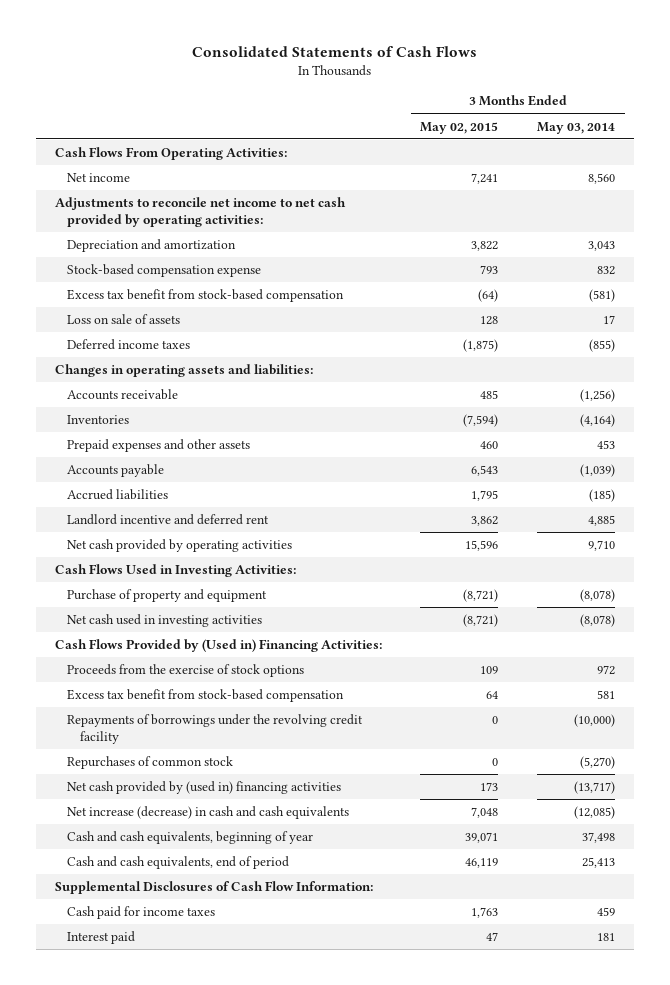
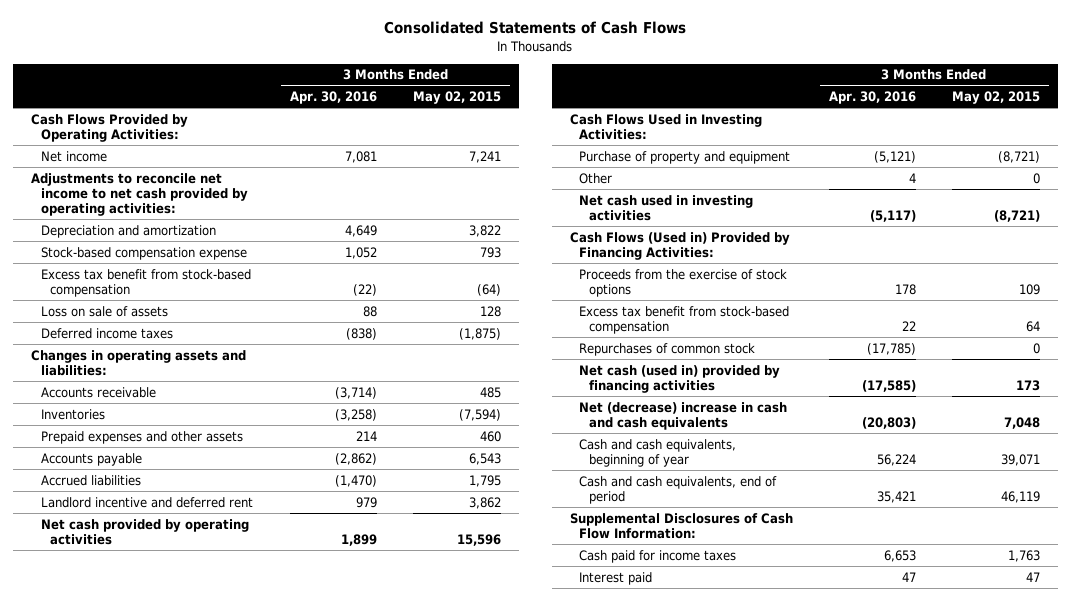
[536,121,615,134] May 03, 2014 -> none
none -> [290,91,378,105] Apr. 30, 2016
[54,147,287,161] Cash Flows From Operating Activities: -> [31,113,189,142] Cash Flows Provided by Operating Activities:
none -> [579,172,613,184] Other
[54,639,382,653] Cash Flows Provided by (Used in) Financing Activities: -> [569,231,790,260] Cash Flows (Used in) Provided by Financing Activities:
[67,714,364,744] Repayments of borrowings under the revolving credit facility -> none
[67,781,342,795] Net cash provided by (used in) financing activities -> [579,364,781,393] Net cash (used in) provided by financing activities
[67,806,350,820] Net increase (decrease) in cash and cash equivalents -> [579,401,788,430] Net (decrease) increase in cash and cash equivalents

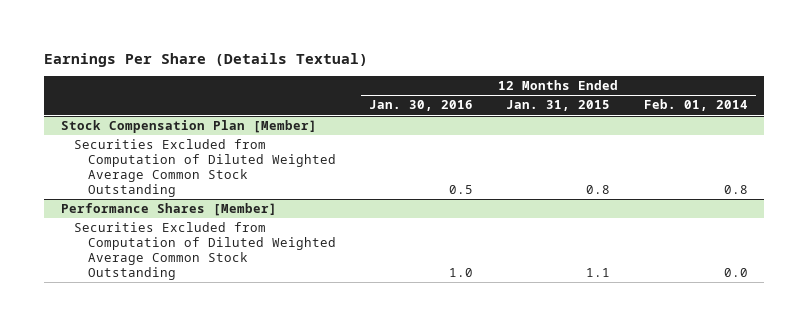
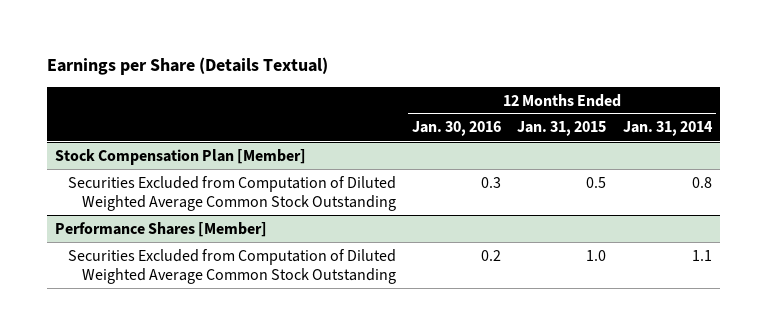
[44,52,369,67] Earnings Per Share (Details Textual) -> [46,57,328,76] Earnings per Share (Details Textual)
[643,99,748,112] Feb. 01, 2014 -> none
none -> [622,121,713,137] Jan. 31, 2014
[449,185,474,195] 0.5 -> [481,176,502,188] 0.3
[586,185,611,195] 0.8 -> [586,176,607,188] 0.5
[449,268,474,278] 1.0 -> [481,249,502,261] 0.2
[586,268,611,278] 1.1 -> [586,249,607,261] 1.0

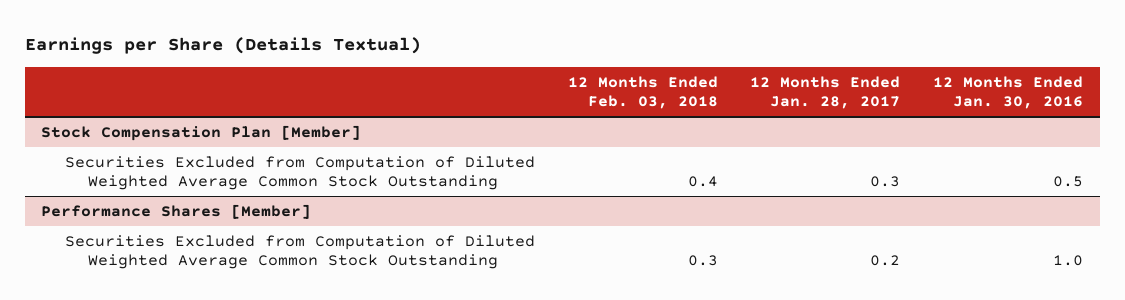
[517,121,607,137] Jan. 31, 2015 -> none
[622,121,713,137] Jan. 31, 2014 -> none
none -> [567,75,718,110] 12 Months Ended Feb. 03, 2018
none -> [750,75,901,110] 12 Months Ended Jan. 28, 2017
[481,176,502,188] 0.3 -> [1053,176,1084,188] 0.5
[481,249,502,261] 0.2 -> [1053,255,1084,267] 1.0

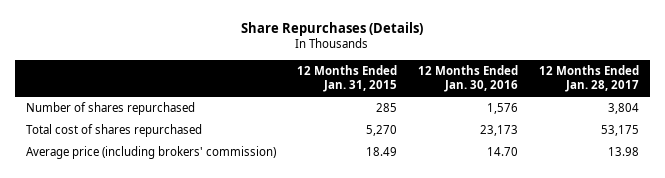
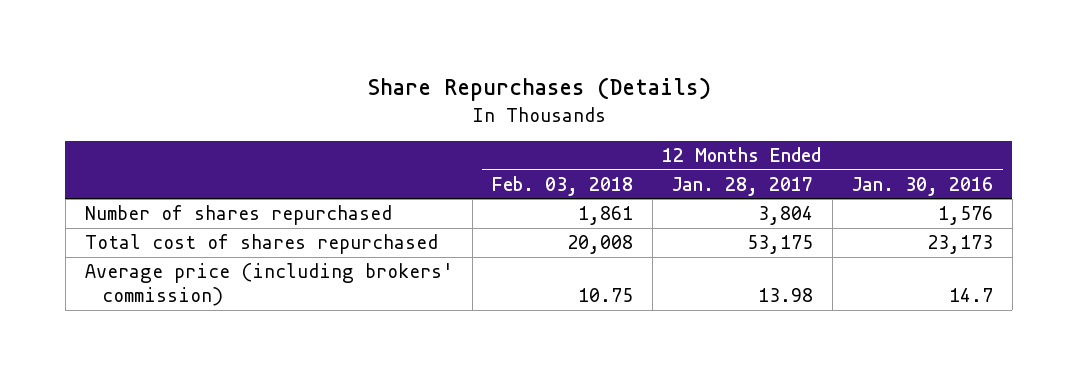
[296,65,397,93] 12 Months Ended Jan. 31, 2015 -> none
none -> [491,175,633,196] Feb. 03, 2018
[487,147,519,157] 14.70 -> [948,287,993,302] 14.7

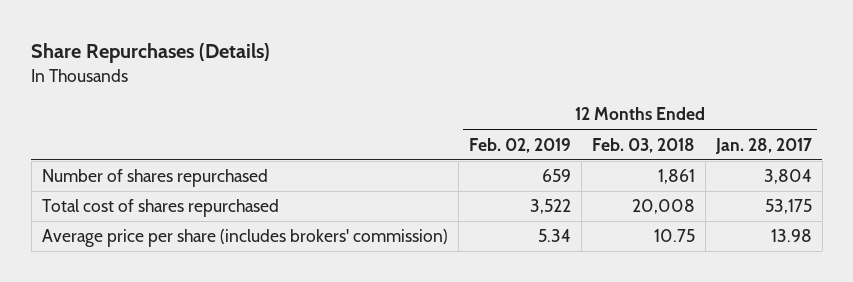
[851,176,993,196] Jan. 30, 2016 -> none
none -> [468,137,571,153] Feb. 02, 2019
[84,263,453,306] Average price (including brokers' commission) -> [41,229,448,248] Average price per share (includes brokers' commission)

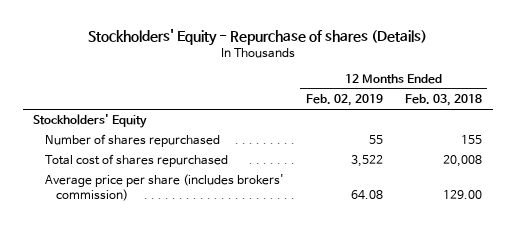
[31,43,271,64] Share Repurchases (Details) -> [87,28,427,46] Stockholders' Equity - Repurchase of shares (Details)
[714,137,812,154] Jan. 28, 2017 -> none
none -> [33,114,148,129] Stockholders' Equity
[541,169,571,183] 659 -> [368,135,383,145] 55
[657,169,695,185] 1,861 -> [460,135,482,145] 155
[537,229,571,243] 5.34 -> [350,190,383,201] 64.08
[653,229,695,243] 10.75 -> [442,190,482,200] 129.00

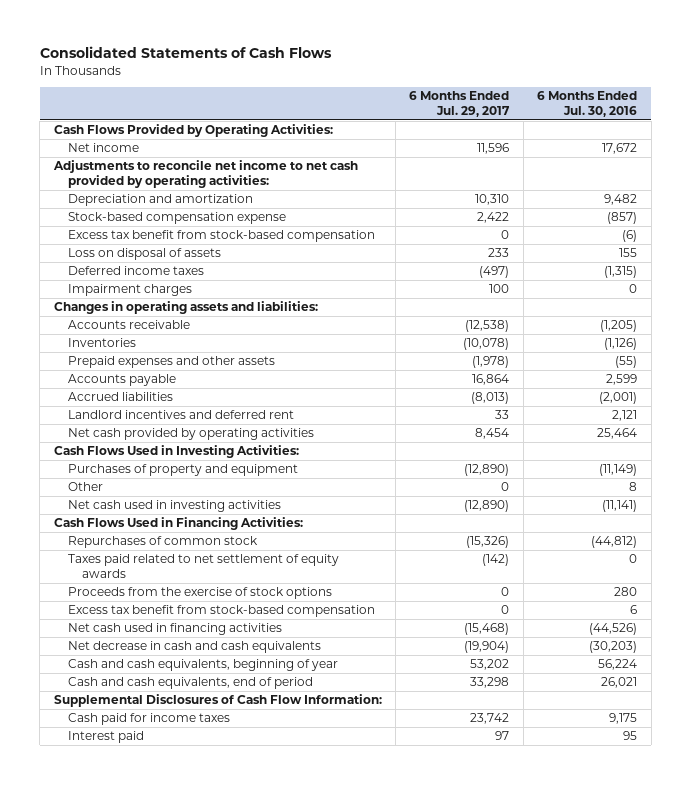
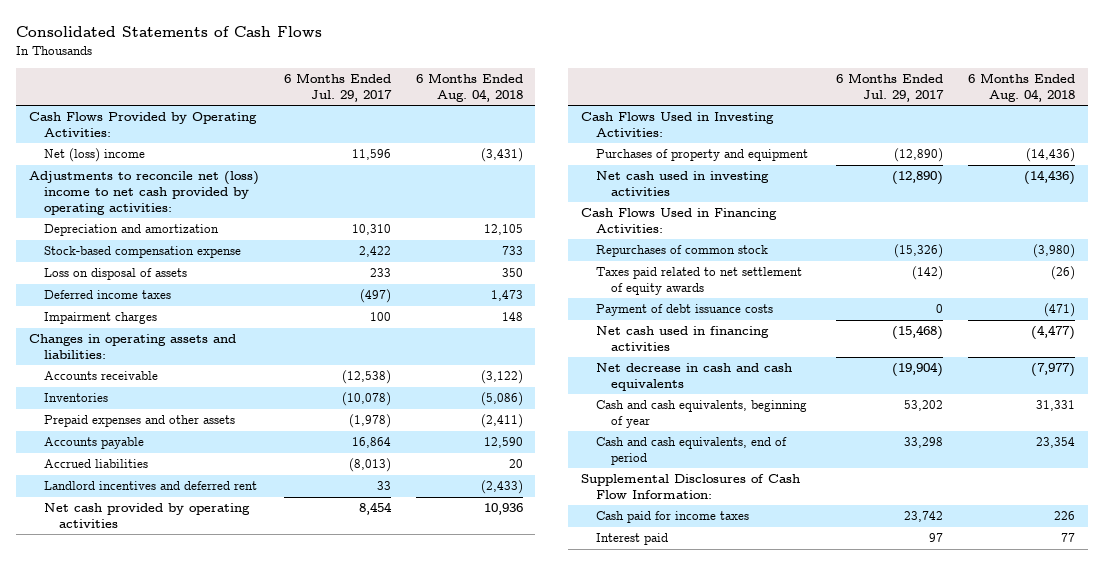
[537,91,638,117] 6 Months Ended Jul. 30, 2016 -> none
none -> [415,73,523,102] 6 Months Ended Aug. 04, 2018
[67,143,139,153] Net income -> [43,148,145,163] Net (loss) income
[52,160,358,188] Adjustments to reconcile net income to net cash provided by operating activities: -> [28,171,259,215] Adjustments to reconcile net (loss) income to net cash provided by operating activities:
[67,230,375,243] Excess tax benefit from stock-based compensation -> none
[67,482,103,492] Other -> none
[67,587,332,600] Proceeds from the exercise of stock options -> none
[67,605,375,618] Excess tax benefit from stock-based compensation -> none
none -> [596,304,774,317] Payment of debt issuance costs

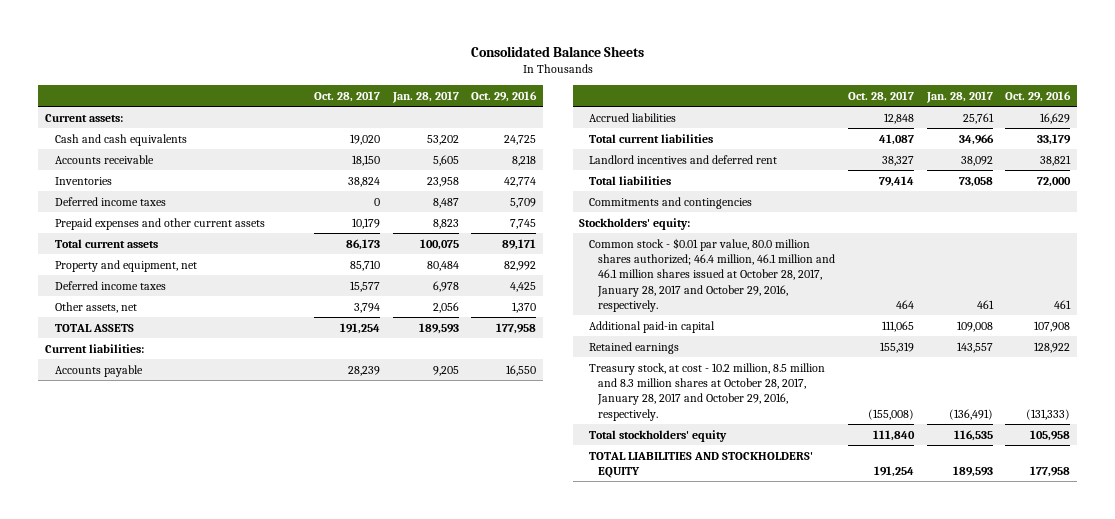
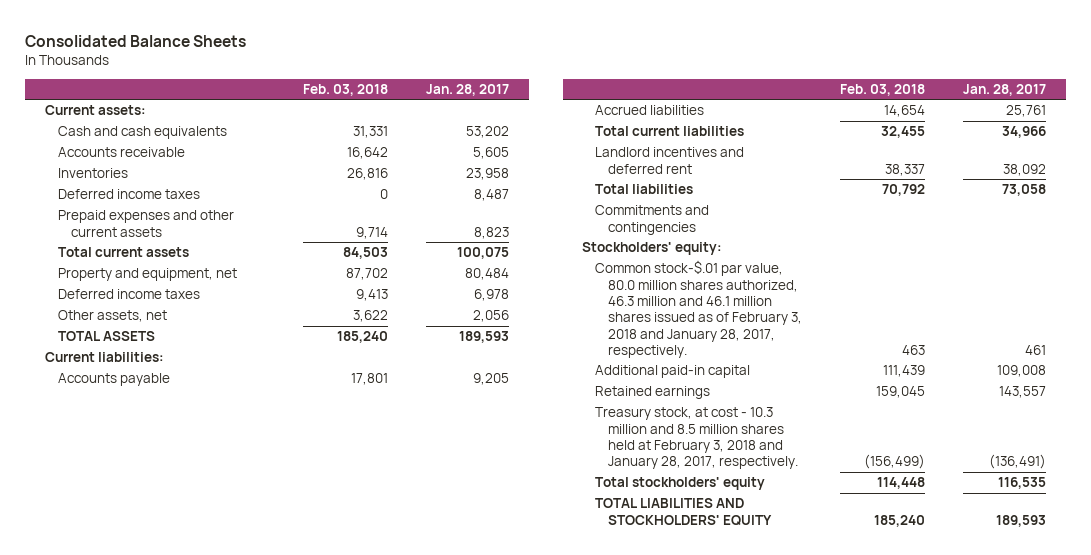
[313,90,380,102] Oct. 28, 2017 -> none
[471,90,538,102] Oct. 29, 2016 -> none
none -> [303,83,389,96] Feb. 03, 2018
[588,237,836,312] Common stock - $0.01 par value, 80.0 million shares authorized; 46.4 million, 46.1 million and 46.1 million shares issued at October 28, 2017, January 28, 2017 and October 29, 2016, respectively. -> [594,260,802,358] Common stock-$.01 par value, 80.0 million shares authorized, 46.3 million and 46.1 million shares issued as of February 3, 2018 and January 28, 2017, respectively.
[588,362,825,421] Treasury stock, at cost - 10.2 million, 8.5 million and 8.3 million shares at October 28, 2017, January 28, 2017 and October 29, 2016, respectively. -> [594,407,798,470] Treasury stock, at cost - 10.3 million and 8.5 million shares held at February 3, 2018 and January 28, 2017, respectively.

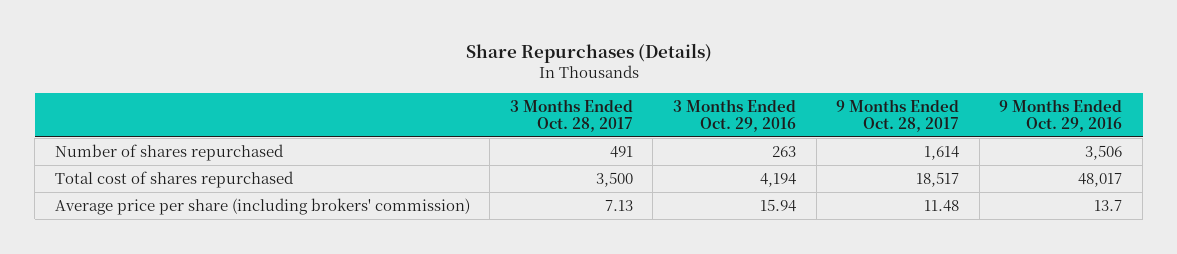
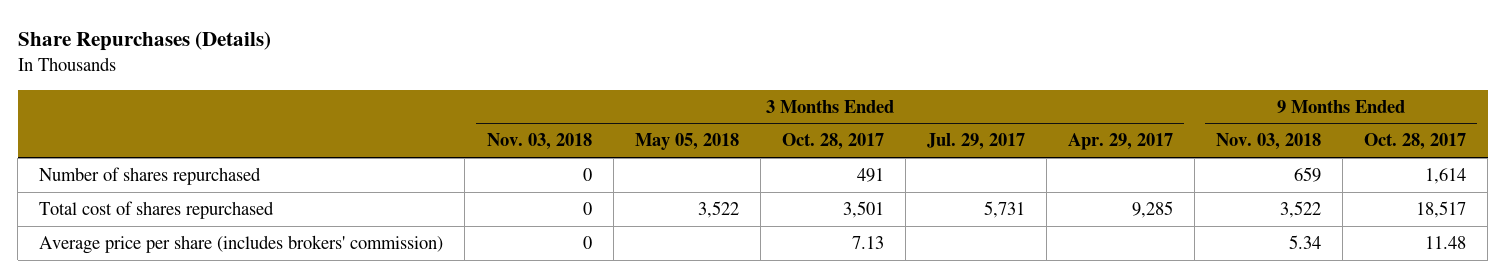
[673,98,797,132] 3 Months Ended Oct. 29, 2016 -> none
[999,98,1123,132] 9 Months Ended Oct. 29, 2016 -> none
none -> [486,133,592,151] Nov. 03, 2018
none -> [634,133,739,151] May 05, 2018
none -> [926,133,1025,151] Jul. 29, 2017
none -> [1067,133,1173,151] Apr. 29, 2017
none -> [1216,133,1322,151] Nov. 03, 2018
[595,171,633,187] 3,500 -> [842,200,884,218] 3,501
[54,197,470,215] Average price per share (including brokers' commission) -> [39,234,444,254] Average price per share (includes brokers' commission)

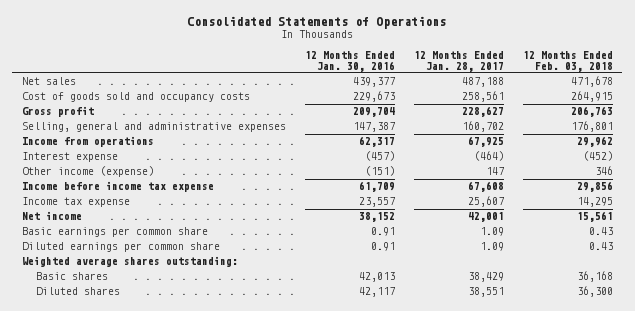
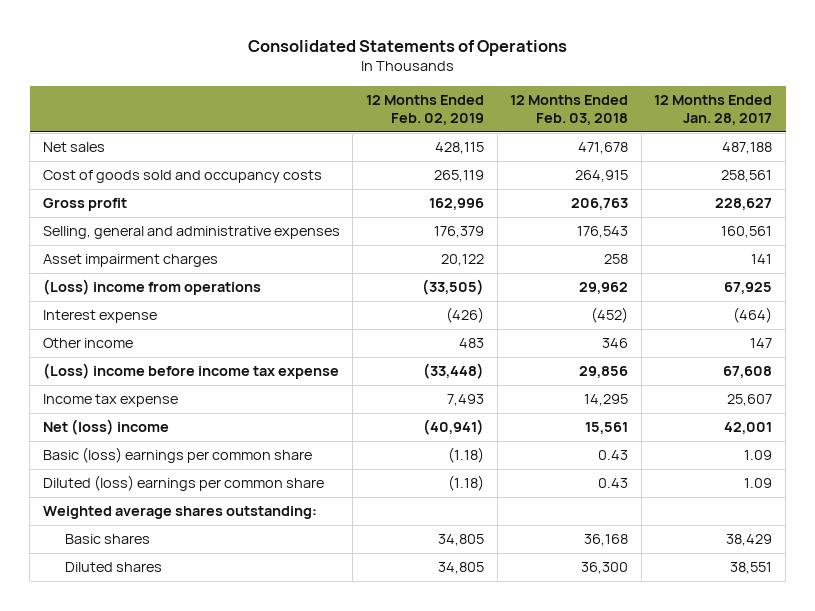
[304,50,395,72] 12 Months Ended Jan. 30, 2016 -> none
none -> [365,95,484,125] 12 Months Ended Feb. 02, 2019
[461,121,504,133] 160,702 -> [721,226,773,239] 160,561
[570,121,613,133] 176,801 -> [577,226,629,239] 176,543
none -> [42,254,218,268] Asset impairment charges
[21,136,154,148] Income from operations -> [42,279,261,296] (Loss) income from operations
[21,166,154,178] Other income (expense) -> [42,338,133,349] Other income
[21,181,214,193] Income before income tax expense -> [42,363,339,380] (Loss) income before income tax expense
[21,211,82,221] Net income -> [42,419,169,436] Net (loss) income
[21,227,208,238] Basic earnings per common share -> [42,447,312,464] Basic (loss) earnings per common share
[21,242,220,253] Diluted earnings per common share -> [42,475,324,492] Diluted (loss) earnings per common share

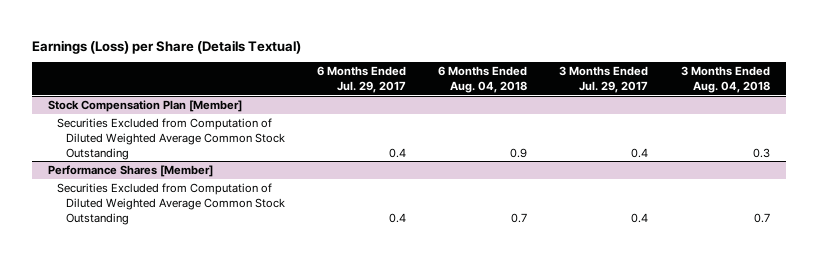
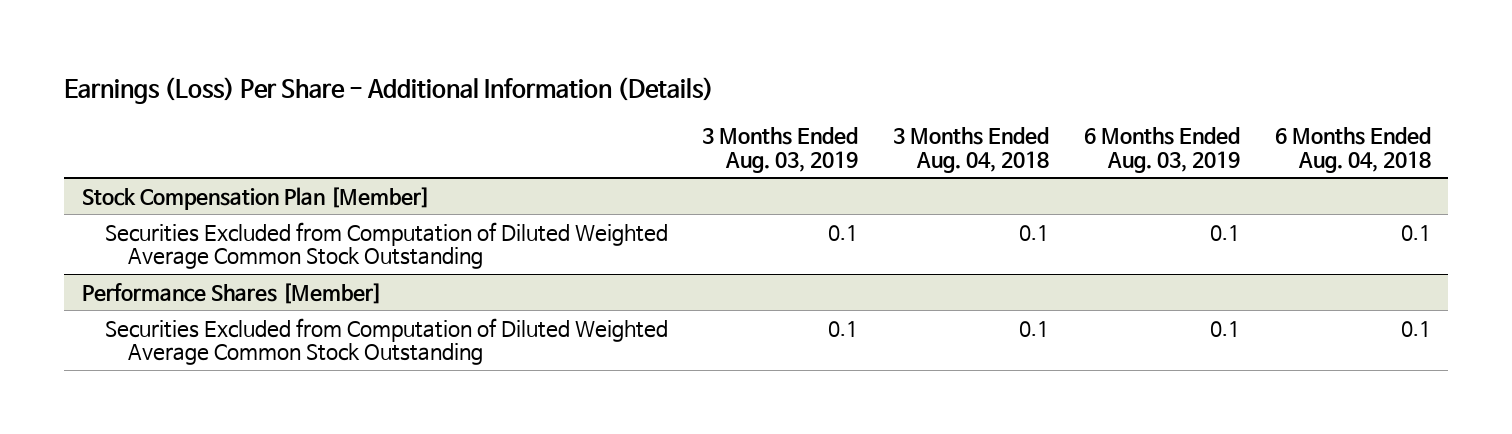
[32,39,302,54] Earnings (Loss) per Share (Details Textual) -> [64,76,715,104] Earnings (Loss) Per Share - Additional Information (Details)
[317,66,407,93] 6 Months Ended Jul. 29, 2017 -> none
[559,66,649,93] 3 Months Ended Jul. 29, 2017 -> none
none -> [702,126,859,173] 3 Months Ended Aug. 03, 2019
none -> [1083,126,1240,173] 6 Months Ended Aug. 03, 2019
[510,147,528,158] 0.9 -> [1400,224,1431,241] 0.1
[752,147,770,158] 0.3 -> [1019,224,1050,241] 0.1
[511,212,528,223] 0.7 -> [1400,320,1431,337] 0.1
[753,212,770,223] 0.7 -> [1019,320,1050,337] 0.1

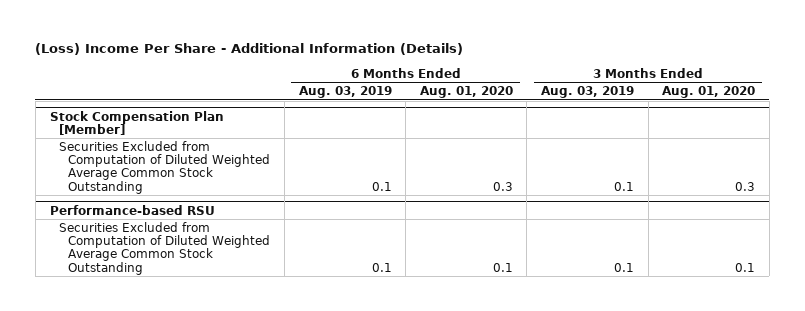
[64,76,715,104] Earnings (Loss) Per Share - Additional Information (Details) -> [35,43,464,56] (Loss) Income Per Share - Additional Information (Details)
[893,126,1050,173] 3 Months Ended Aug. 04, 2018 -> none
[1274,126,1431,173] 6 Months Ended Aug. 04, 2018 -> none
none -> [419,86,513,99] Aug. 01, 2020
none -> [662,86,756,99] Aug. 01, 2020
[81,282,382,304] Performance Shares [Member] -> [49,204,215,215] Performance-based RSU

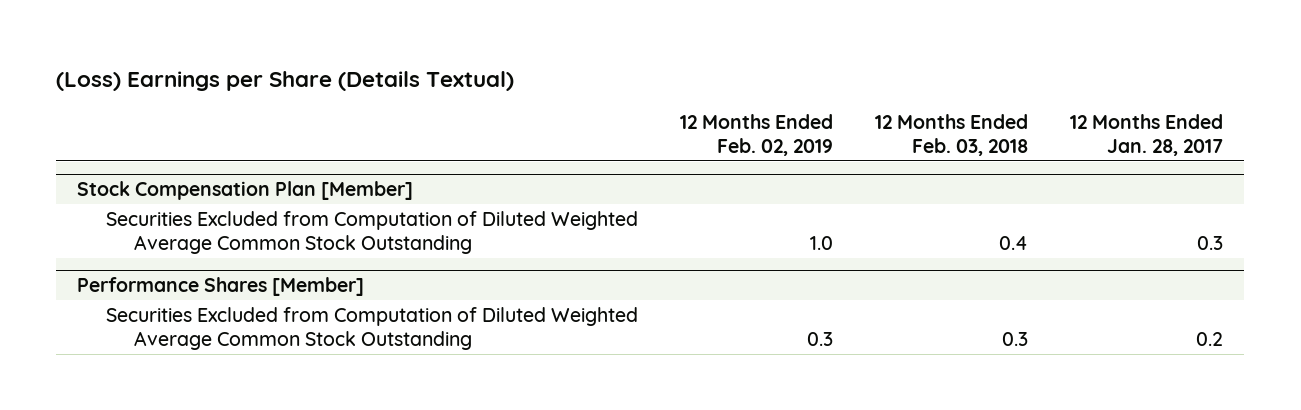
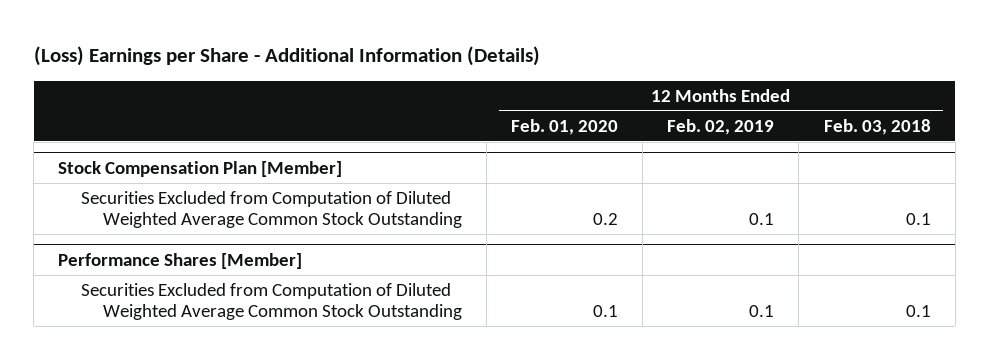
[56,70,515,91] (Loss) Earnings per Share (Details Textual) -> [33,46,540,67] (Loss) Earnings per Share - Additional Information (Details)
[1070,113,1224,156] 12 Months Ended Jan. 28, 2017 -> none
none -> [511,118,619,135] Feb. 01, 2020
[809,236,833,251] 1.0 -> [749,213,775,226] 0.1
[998,236,1028,251] 0.4 -> [905,213,931,226] 0.1
[806,332,833,347] 0.3 -> [749,305,775,318] 0.1
[1001,332,1028,347] 0.3 -> [905,305,931,318] 0.1

